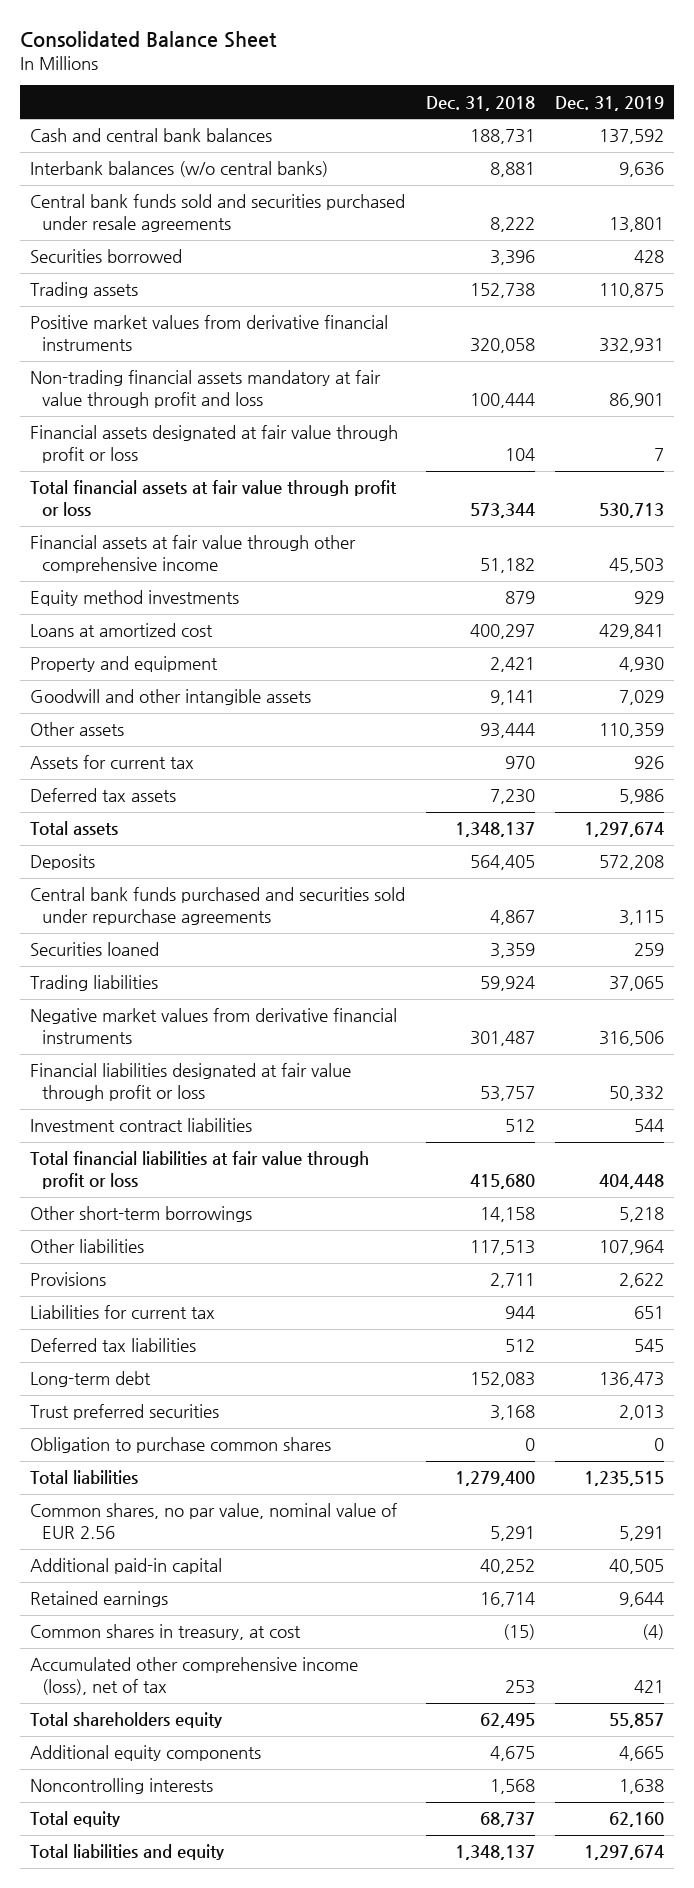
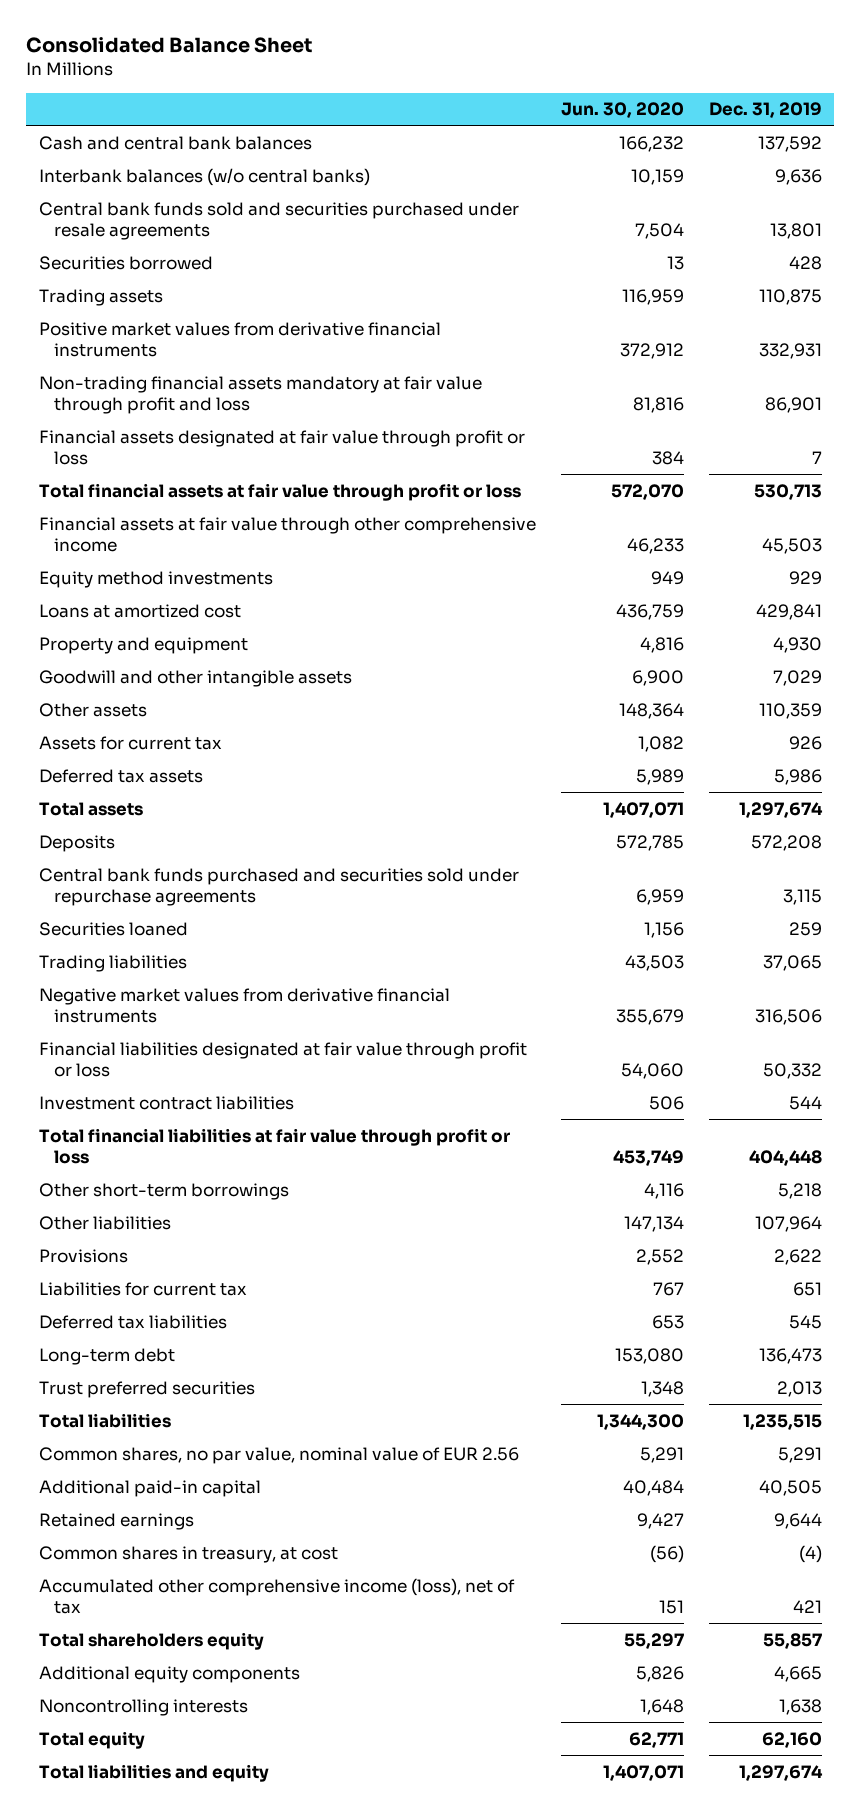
[425,95,535,111] Dec. 31, 2018 -> none
none -> [560,102,684,119] Jun. 30, 2020
[30,1437,332,1454] Obligation to purchase common shares -> none

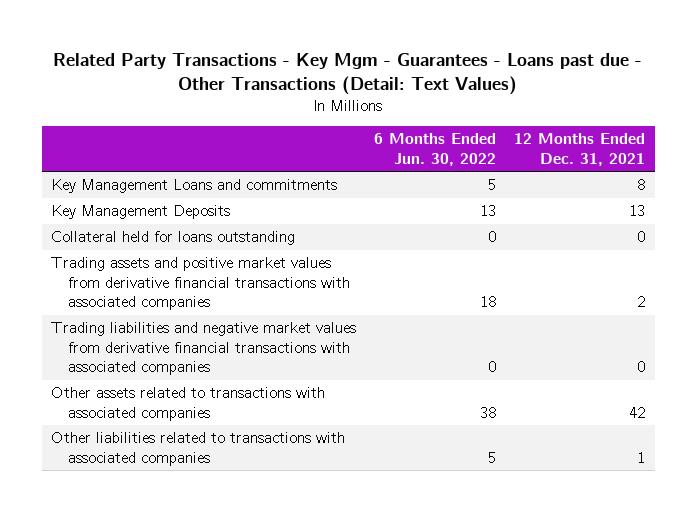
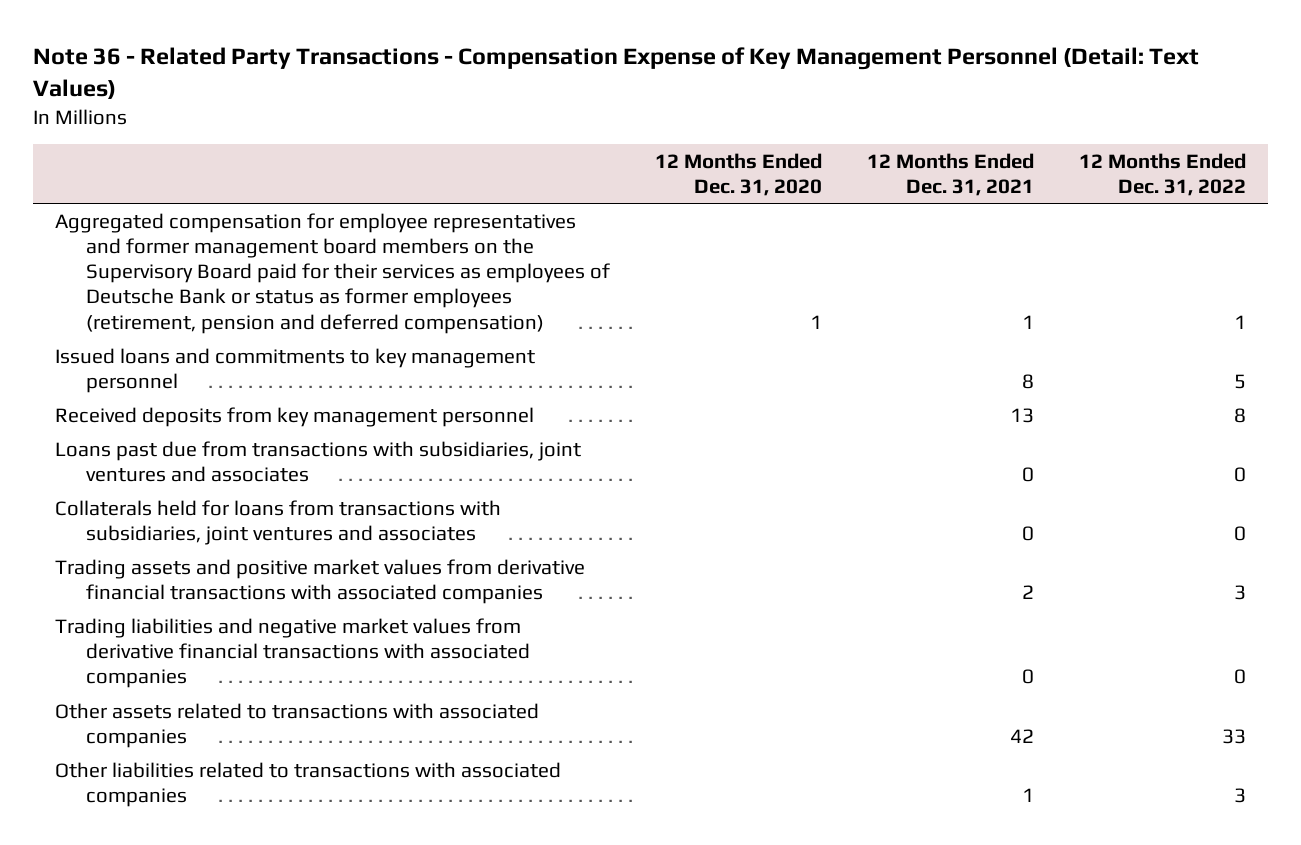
[53,52,643,95] Related Party Transactions - Key Mgm - Guarantees - Loans past due - Other Transactions (Detail: Text Values) -> [32,47,1199,99] Note 36 - Related Party Transactions - Compensation Expense of Key Management Personnel (Detail: Text Values)
[374,133,497,166] 6 Months Ended Jun. 30, 2022 -> none
none -> [655,152,823,196] 12 Months Ended Dec. 31, 2020
none -> [1078,152,1246,196] 12 Months Ended Dec. 31, 2022
none -> [55,212,611,334] Aggregated compensation for employee representatives and former management board members on the Supervisory Board paid for their services as employees of Deutsche Bank or status as former employees (retirement, pension and deferred compensation)
[50,179,337,194] Key Management Loans and commitments -> [55,347,536,393] Issued loans and commitments to key management personnel
[50,205,230,220] Key Management Deposits -> [55,406,535,427] Received deposits from key management personnel
none -> [55,440,582,482] Loans past due from transactions with subsidiaries, joint ventures and associates
[50,231,295,246] Collateral held for loans outstanding -> [55,499,502,545] Collaterals held for loans from transactions with subsidiaries, joint ventures and associates

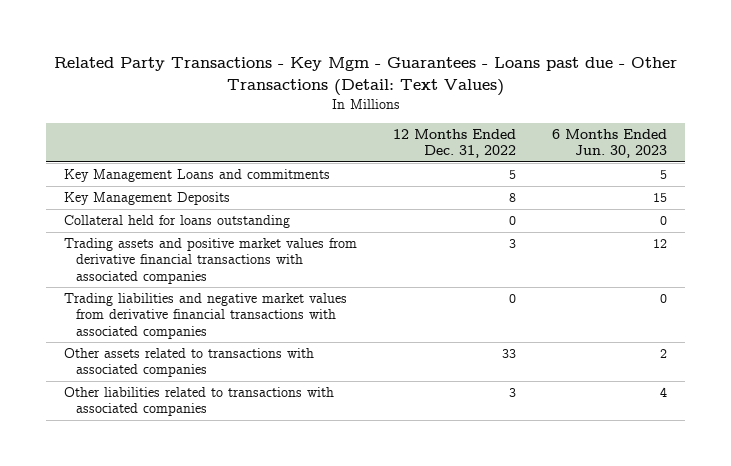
[32,47,1199,99] Note 36 - Related Party Transactions - Compensation Expense of Key Management Personnel (Detail: Text Values) -> [53,57,677,96] Related Party Transactions - Key Mgm - Guarantees - Loans past due - Other Transactions (Detail: Text Values)
[655,152,823,196] 12 Months Ended Dec. 31, 2020 -> none
[867,152,1035,196] 12 Months Ended Dec. 31, 2021 -> none
none -> [551,129,667,159] 6 Months Ended Jun. 30, 2023
[55,212,611,334] Aggregated compensation for employee representatives and former management board members on the Supervisory Board paid for their services as employees of Deutsche Bank or status as former employees (retirement, pension and deferred compensation) -> none
[55,440,582,482] Loans past due from transactions with subsidiaries, joint ventures and associates -> none
[55,347,536,393] Issued loans and commitments to key management personnel -> [64,169,331,183] Key Management Loans and commitments
[55,406,535,427] Received deposits from key management personnel -> [64,192,231,206] Key Management Deposits
[55,499,502,545] Collaterals held for loans from transactions with subsidiaries, joint ventures and associates -> [64,215,291,229] Collateral held for loans outstanding

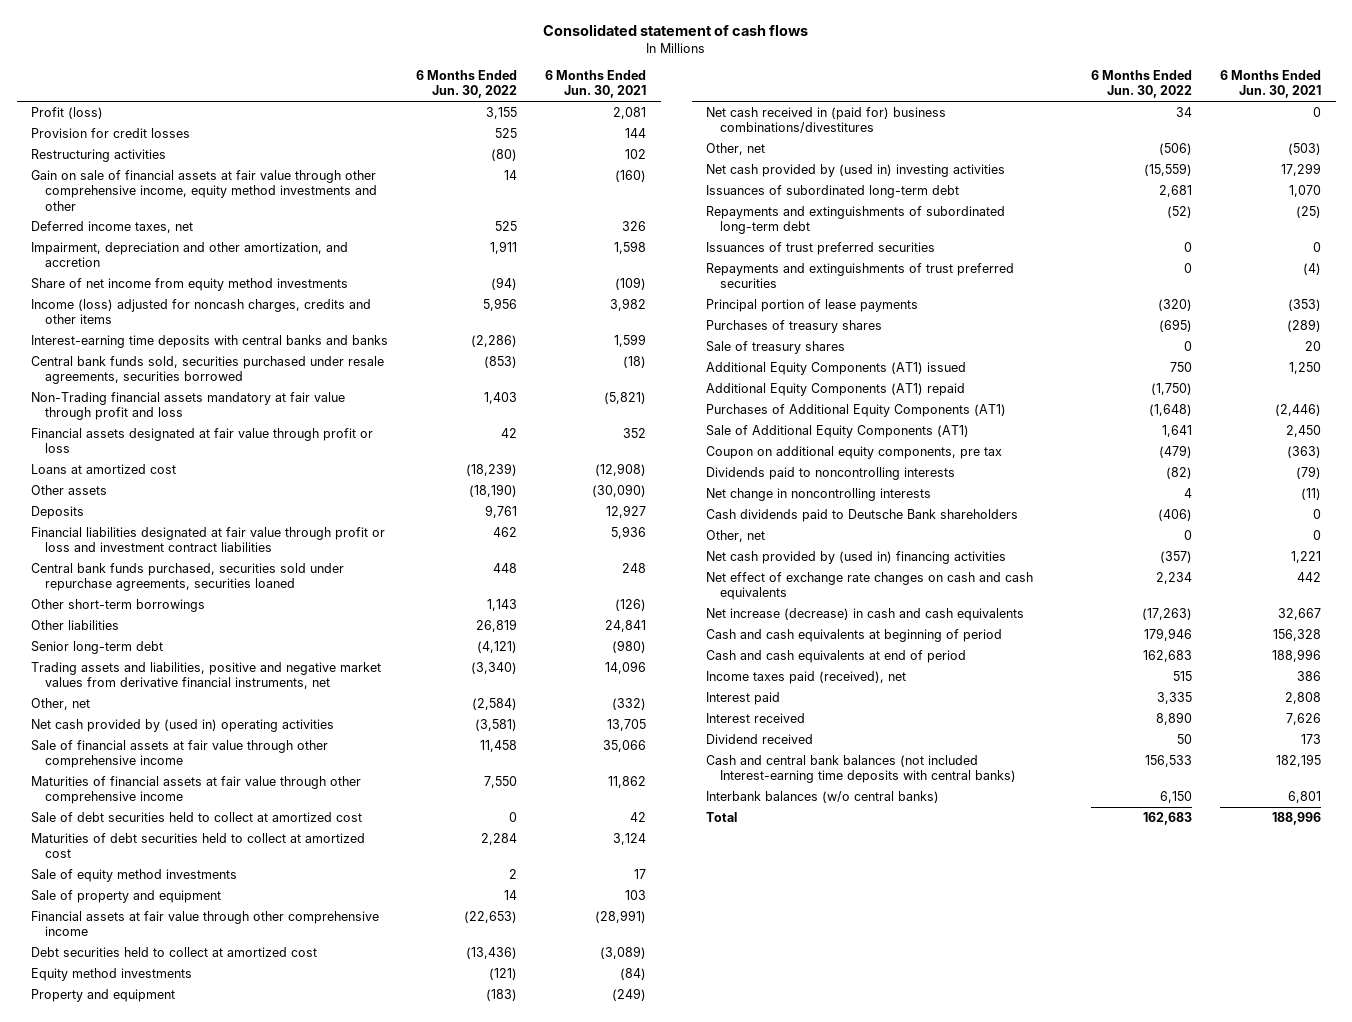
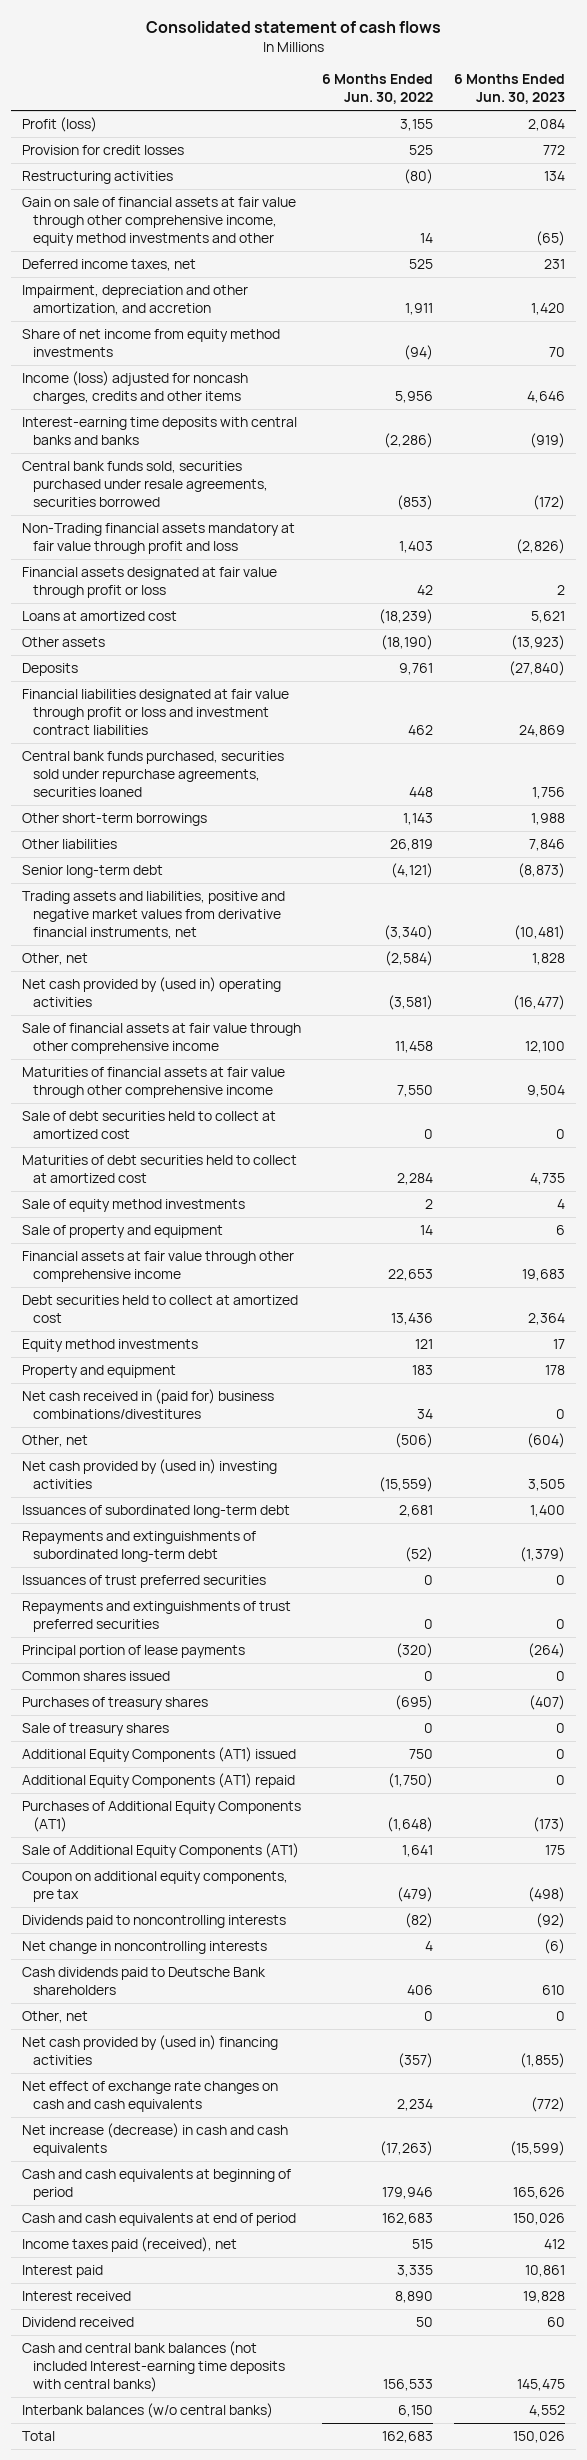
[545,70,647,99] 6 Months Ended Jun. 30, 2021 -> none
none -> [454,74,566,105] 6 Months Ended Jun. 30, 2023
[464,910,518,923] (22,653) -> [388,1269,434,1282] 22,653
[466,946,518,959] (13,436) -> [391,1313,434,1326] 13,436
[489,967,518,980] (121) -> [415,1339,434,1350] 121
[486,988,518,1001] (183) -> [412,1365,434,1376] 183
none -> [22,1671,171,1682] Common shares issued
[1158,508,1193,521] (406) -> [407,1985,434,1996] 406

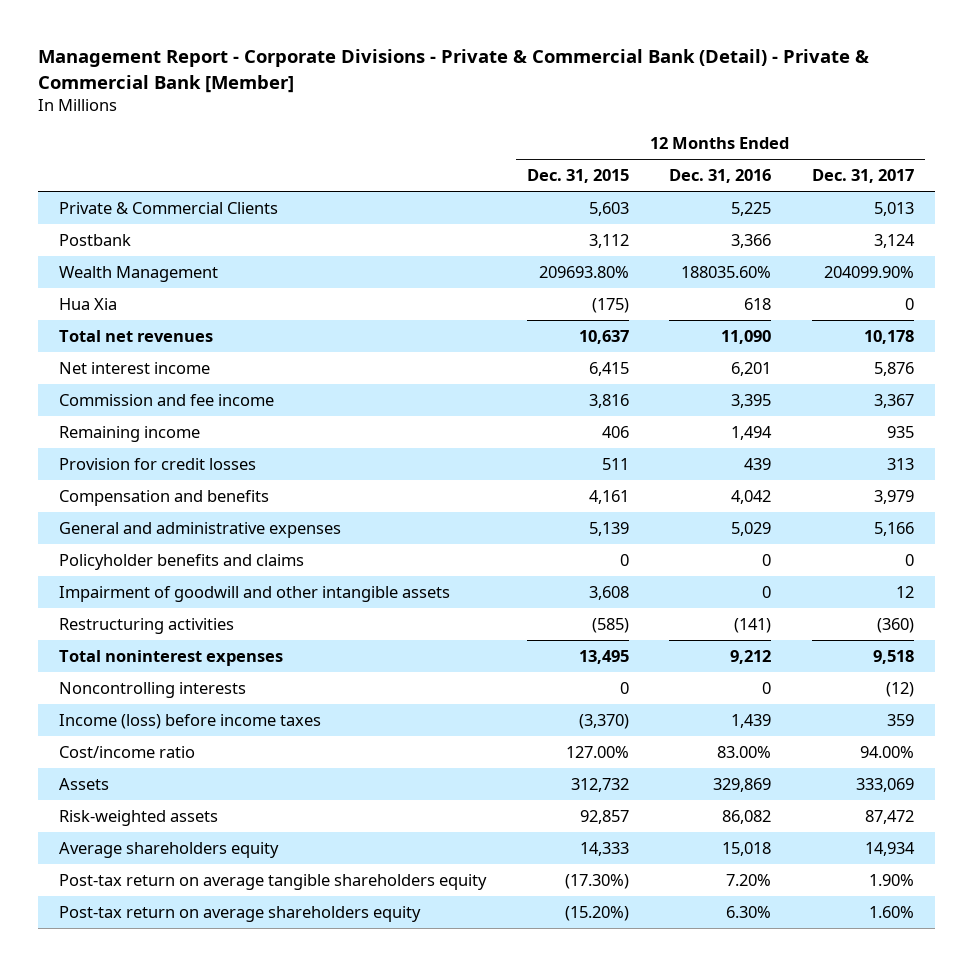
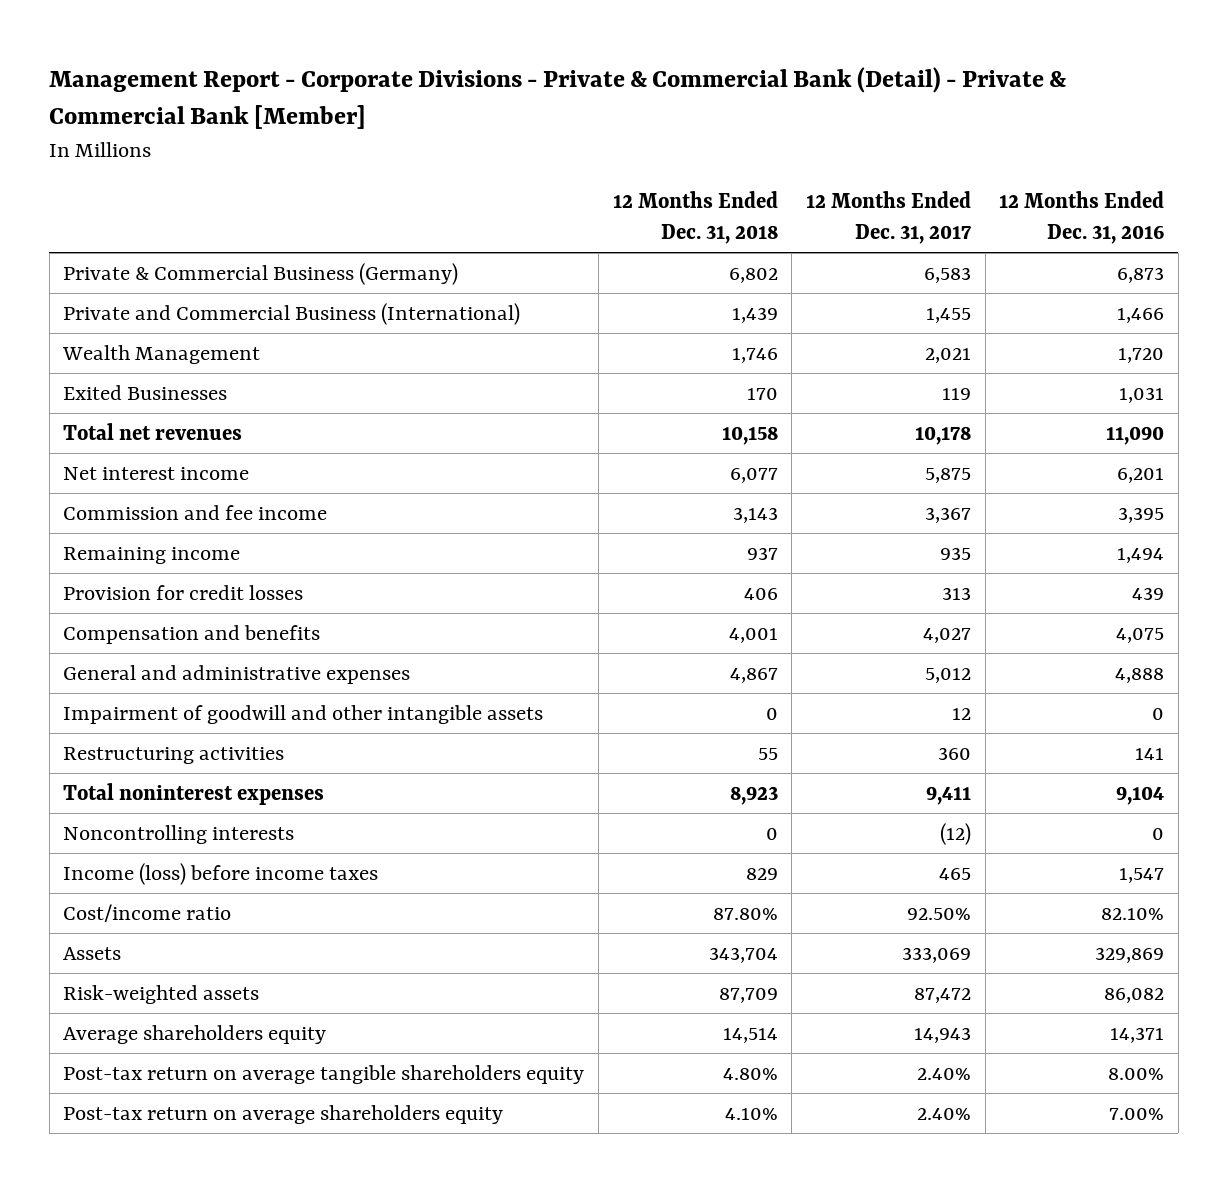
[526,169,629,184] Dec. 31, 2015 -> none
none -> [612,191,778,245] 12 Months Ended Dec. 31, 2018
[58,201,278,214] Private & Commercial Clients -> none
[58,233,131,246] Postbank -> none
[58,297,117,310] Hua Xia -> none
none -> [63,262,459,285] Private & Commercial Business (Germany)
none -> [63,302,521,325] Private and Commercial Business (International)
[681,265,772,278] 188035.60% -> [1118,347,1165,363] 1,720
[824,265,915,278] 204099.90% -> [924,347,971,363] 2,021
none -> [63,384,228,400] Exited Businesses
[874,361,915,376] 5,876 -> [924,467,971,483] 5,875
[58,553,304,570] Policyholder benefits and claims -> none
[731,489,772,504] 4,042 -> [1116,627,1165,643] 4,075
[874,489,915,504] 3,979 -> [922,627,971,643] 4,027
[731,521,772,536] 5,029 -> [1115,667,1165,683] 4,888
[874,521,915,536] 5,166 -> [924,667,971,683] 5,012
[734,617,772,633] (141) -> [1135,747,1165,760] 141
[877,617,915,633] (360) -> [937,746,971,760] 360
[730,649,772,664] 9,212 -> [1116,785,1165,805] 9,104
[873,649,915,664] 9,518 -> [925,785,971,805] 9,411
[731,713,772,728] 1,439 -> [1119,867,1165,883] 1,547
[887,713,915,726] 359 -> [938,867,971,880] 465
[717,745,772,758] 83.00% -> [1101,907,1165,920] 82.10%
[860,745,915,758] 94.00% -> [906,907,971,920] 92.50%
[722,841,772,856] 15,018 -> [1110,1026,1165,1043] 14,371
[865,841,916,856] 14,934 -> [913,1026,971,1043] 14,943
[726,873,772,886] 7.20% -> [1108,1067,1165,1080] 8.00%
[869,873,915,886] 1.90% -> [916,1067,971,1080] 2.40%
[726,905,772,918] 6.30% -> [1109,1107,1165,1120] 7.00%
[869,905,915,918] 1.60% -> [916,1107,971,1120] 2.40%

